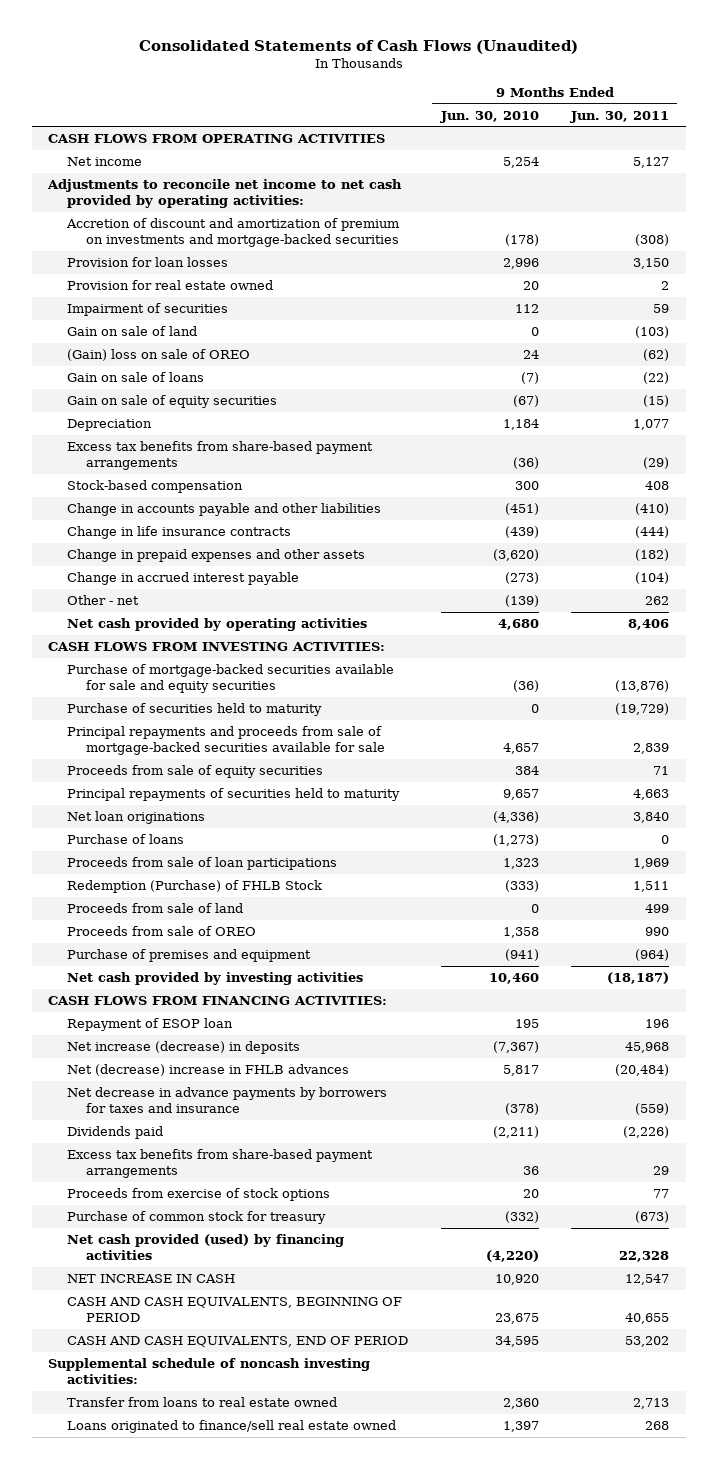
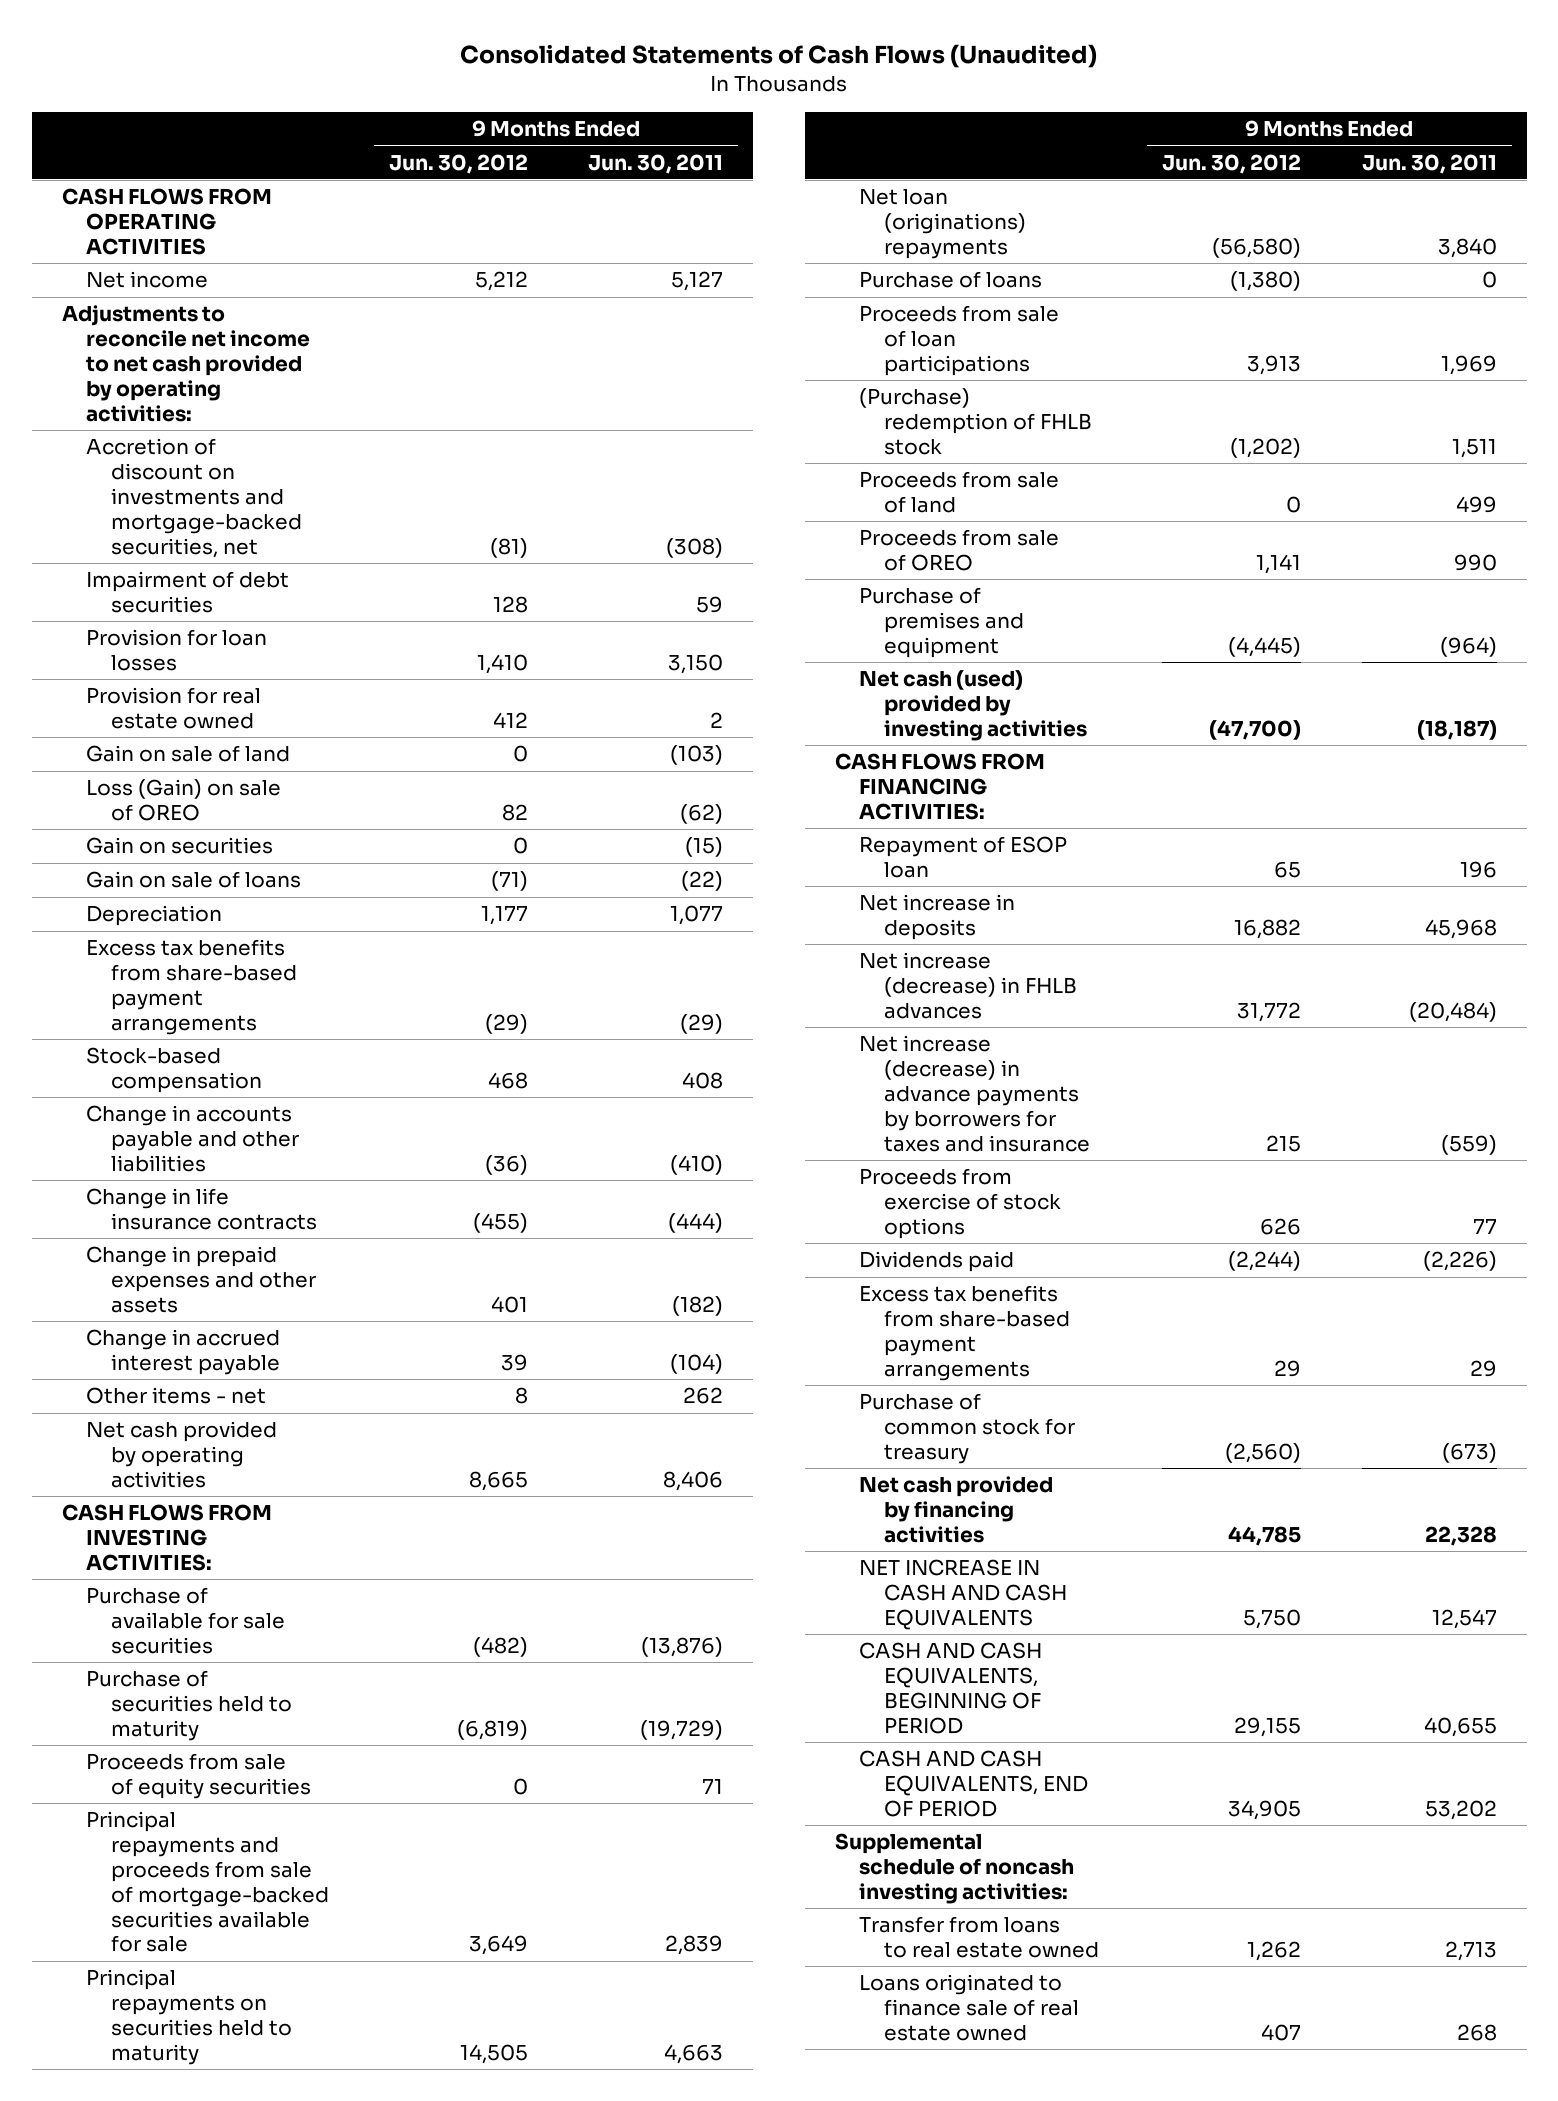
[439,110,539,123] Jun. 30, 2010 -> none
none -> [389,153,529,174] Jun. 30, 2012
[65,217,399,248] Accretion of discount and amortization of premium on investments and mortgage-backed securities -> [86,438,302,558] Accretion of discount on investments and mortgage-backed securities, net
none -> [86,571,290,614] Impairment of debt securities
[66,302,228,316] Impairment of securities -> none
[66,348,250,361] (Gain) loss on sale of OREO -> [86,779,282,822] Loss (Gain) on sale of OREO
none -> [86,837,274,855] Gain on securities
[66,394,277,408] Gain on sale of equity securities -> none
[66,594,139,605] Other - net -> [86,1387,267,1405] Other items - net
[66,663,394,694] Purchase of mortgage-backed securities available for sale and equity securities -> [86,1587,285,1654] Purchase of available for sale securities
[66,725,385,756] Principal repayments and proceeds from sale of mortgage-backed securities available for sale -> [86,1811,329,1953] Principal repayments and proceeds from sale of mortgage-backed securities available for sale
[66,787,400,801] Principal repayments of securities held to maturity -> [86,1969,292,2065] Principal repayments on securities held to maturity
[66,810,205,824] Net loan originations -> [859,189,1027,259] Net loan (originations) repayments
[66,879,322,893] Redemption (Purchase) of FHLB Stock -> [859,388,1093,455] (Purchase) redemption of FHLB stock
[66,971,363,985] Net cash provided by investing activities -> [859,670,1088,741] Net cash (used) provided by investing activities
[66,1040,300,1054] Net increase (decrease) in deposits -> [859,894,1016,941] Net increase in deposits
[66,1063,349,1076] Net (decrease) increase in FHLB advances -> [859,952,1078,1019] Net increase (decrease) in FHLB advances
[66,1086,387,1114] Net decrease in advance payments by borrowers for taxes and insurance -> [859,1035,1091,1152] Net increase (decrease) in advance payments by borrowers for taxes and insurance
[66,1187,330,1201] Proceeds from exercise of stock options -> [859,1168,1062,1239] Proceeds from exercise of stock options
[66,1233,344,1261] Net cash provided (used) by financing activities -> [859,1476,1054,1543] Net cash provided by financing activities
[66,1273,235,1283] NET INCREASE IN CASH -> [859,1559,1068,1630] NET INCREASE IN CASH AND CASH EQUIVALENTS
[66,1419,396,1433] Loans originated to finance/sell real estate owned -> [859,1974,1080,2041] Loans originated to finance sale of real estate owned

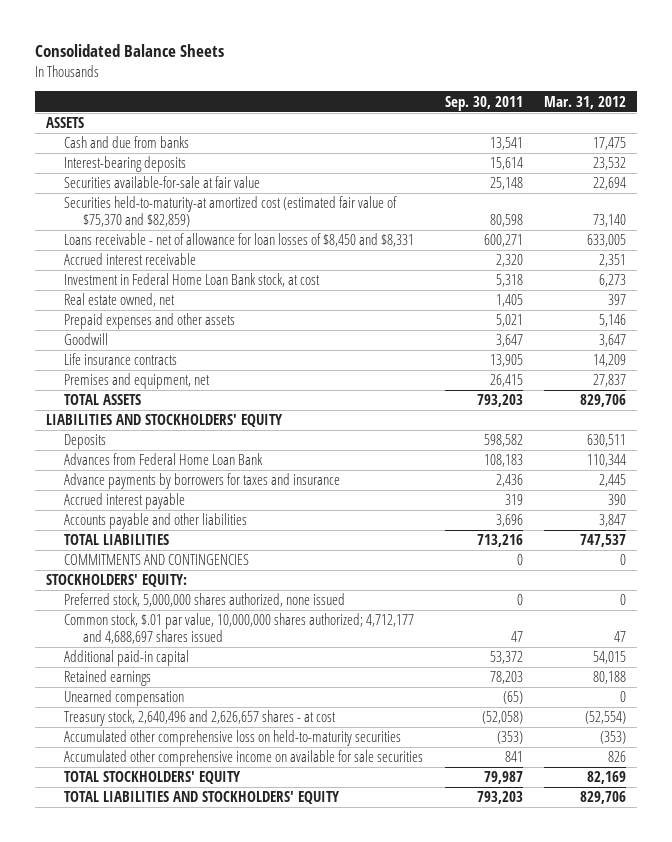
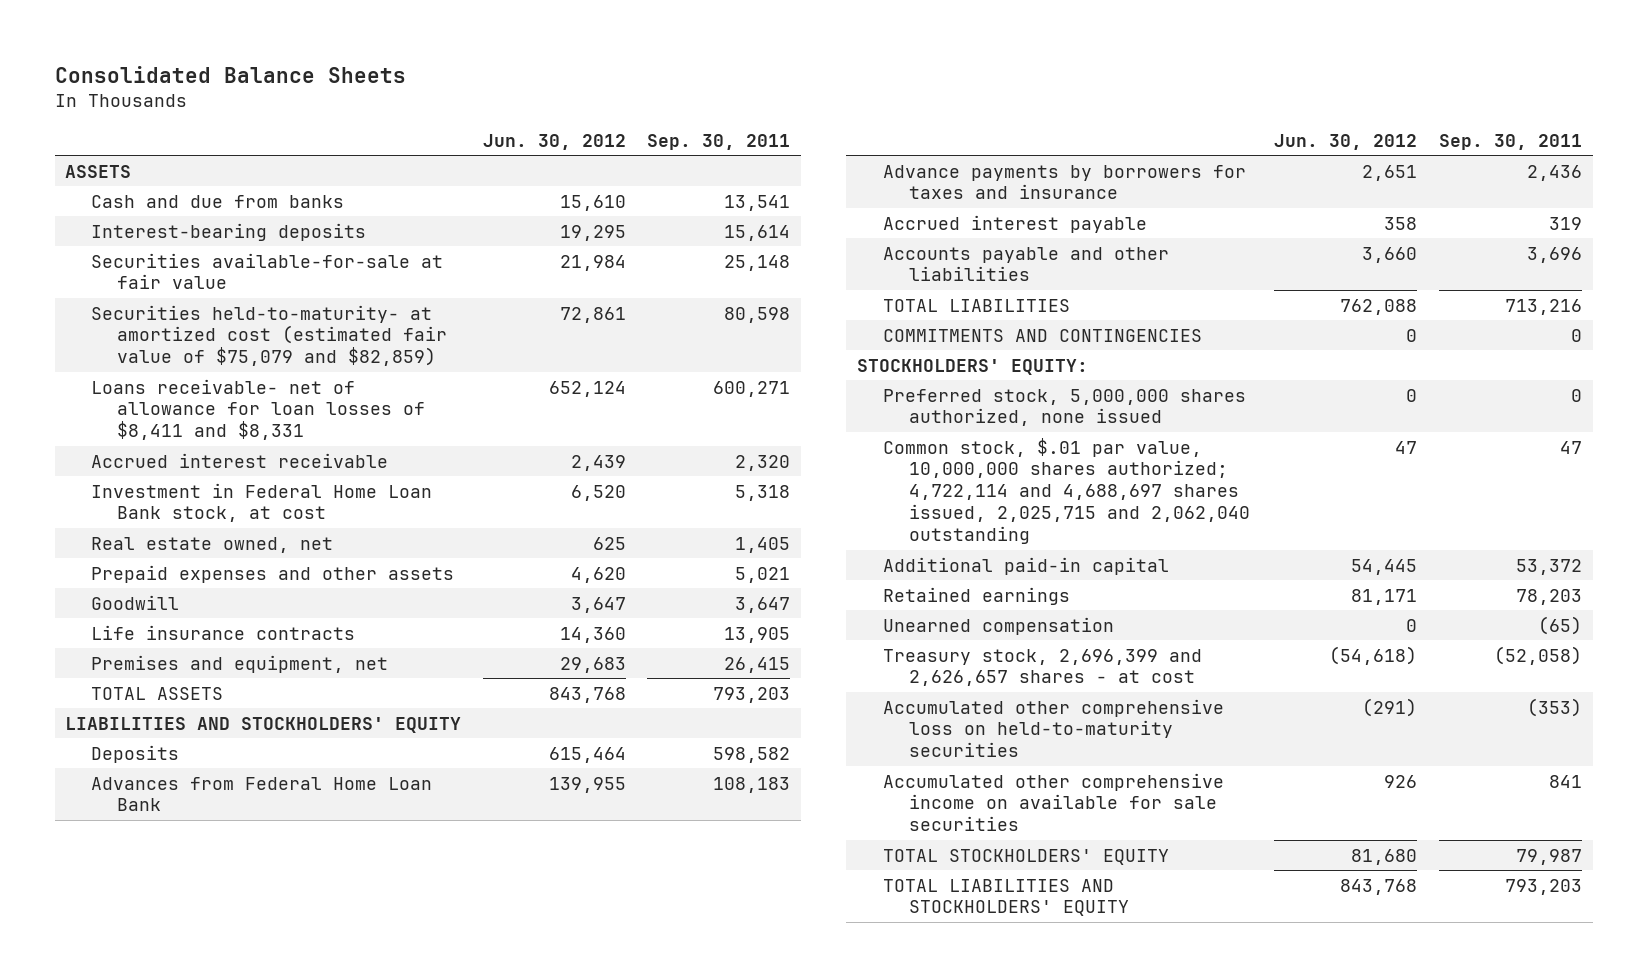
[544,95,627,109] Mar. 31, 2012 -> none
none -> [482,133,626,150] Jun. 30, 2012
[64,196,398,228] Securities held-to-maturity-at amortized cost (estimated fair value of $75,370 and $82,859) -> [91,304,448,367] Securities held-to-maturity- at amortized cost (estimated fair value of $75,079 and $82,859)
[64,233,415,248] Loans receivable - net of allowance for loan losses of $8,450 and $8,331 -> [91,378,426,441] Loans receivable- net of allowance for loan losses of $8,411 and $8,331
[64,613,415,645] Common stock, $.01 par value, 10,000,000 shares authorized; 4,712,177 and 4,688,697 shares issued -> [882,437,1250,545] Common stock, $.01 par value, 10,000,000 shares authorized; 4,722,114 and 4,688,697 shares issued, 2,025,715 and 2,062,040 outstanding
[64,710,337,727] Treasury stock, 2,640,496 and 2,626,657 shares - at cost -> [882,648,1202,687] Treasury stock, 2,696,399 and 2,626,657 shares - at cost

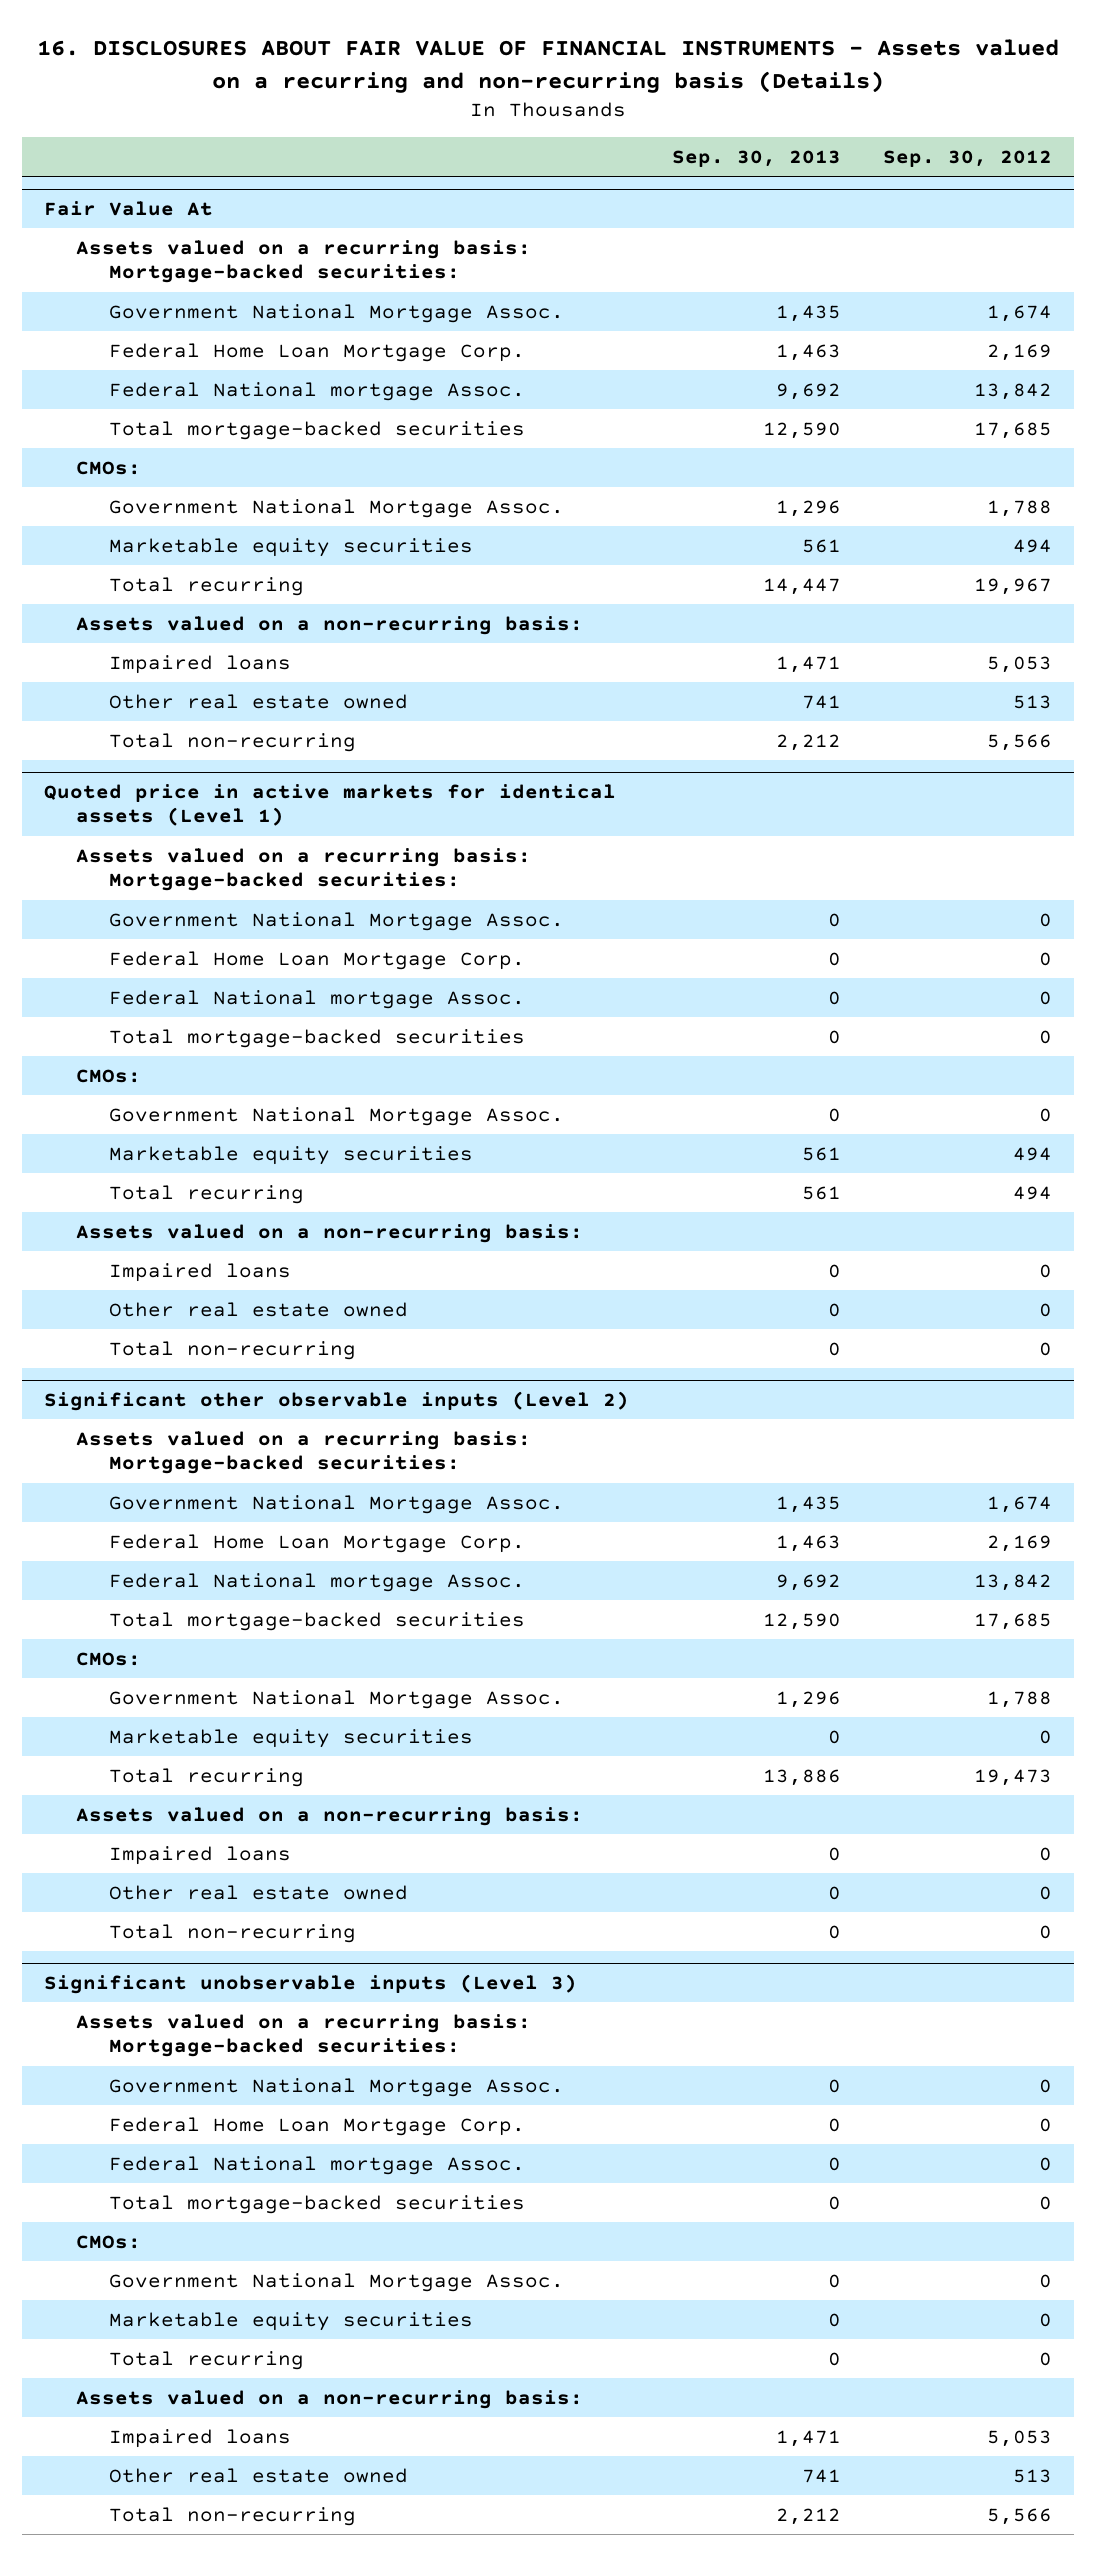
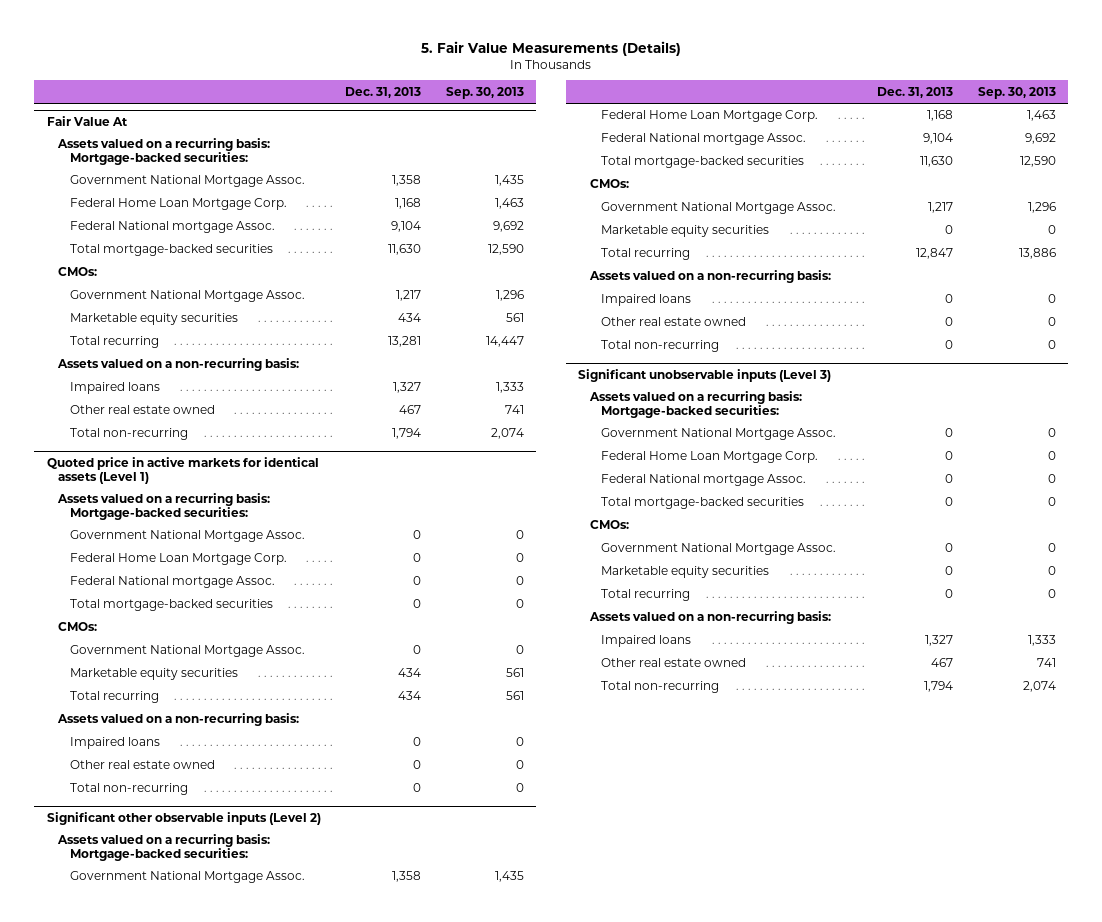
[37,39,1060,93] 16. DISCLOSURES ABOUT FAIR VALUE OF FINANCIAL INSTRUMENTS - Assets valued on a recurring and non-recurring basis (Details) -> [421,40,682,56] 5. Fair Value Measurements (Details)
[883,149,1053,167] Sep. 30, 2012 -> none
none -> [345,86,422,98] Dec. 31, 2013
[775,655,841,673] 1,471 -> [496,382,525,394] 1,333
[775,733,841,751] 2,212 -> [491,428,525,440] 2,074
[775,2429,841,2447] 1,471 -> [1027,635,1056,647] 1,333
[775,2507,841,2525] 2,212 -> [1022,681,1056,693] 2,074

